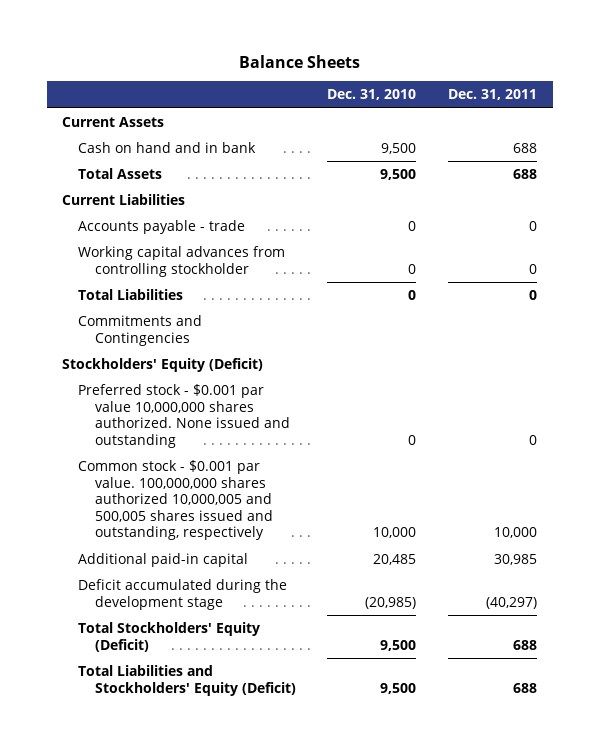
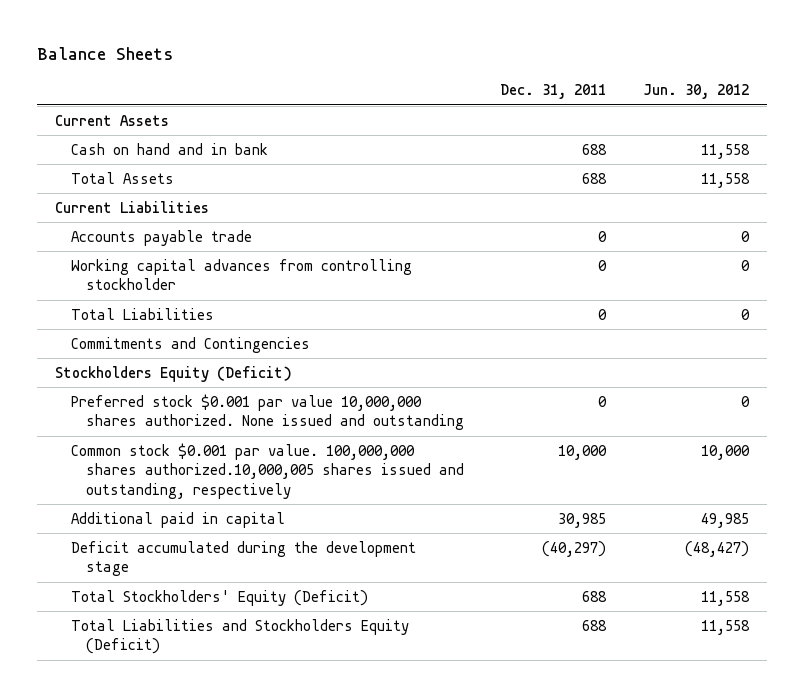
[327,89,417,101] Dec. 31, 2010 -> none
none -> [642,84,749,100] Jun. 30, 2012
[78,220,246,235] Accounts payable - trade -> [70,229,252,246] Accounts payable trade
[62,358,264,373] Stockholders' Equity (Deficit) -> [54,365,292,382] Stockholders Equity (Deficit)
[78,384,290,448] Preferred stock - $0.001 par value 10,000,000 shares authorized. None issued and outstanding -> [70,393,465,431] Preferred stock $0.001 par value 10,000,000 shares authorized. None issued and outstanding
[78,460,273,541] Common stock - $0.001 par value. 100,000,000 shares authorized 10,000,005 and 500,005 shares issued and outstanding, respectively -> [70,442,465,499] Common stock $0.001 par value. 100,000,000 shares authorized.10,000,005 shares issued and outstanding, respectively
[78,553,249,568] Additional paid-in capital -> [70,511,285,528] Additional paid in capital
[78,665,296,696] Total Liabilities and Stockholders' Equity (Deficit) -> [70,618,409,655] Total Liabilities and Stockholders Equity (Deficit)

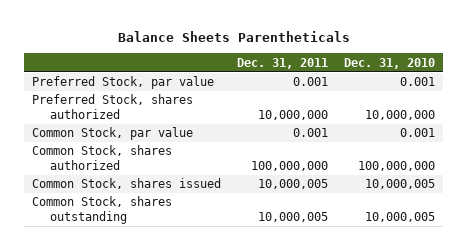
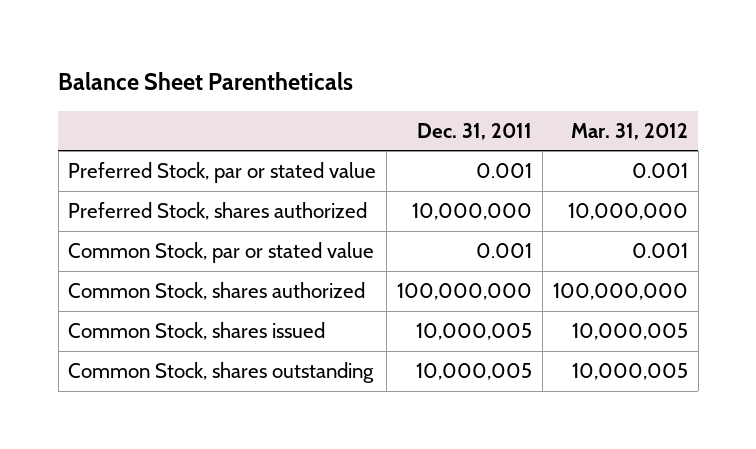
[117,30,350,42] Balance Sheets Parentheticals -> [58,72,354,91] Balance Sheet Parentheticals
[344,57,436,69] Dec. 31, 2010 -> none
none -> [570,122,688,140] Mar. 31, 2012
[32,76,215,90] Preferred Stock, par value -> [68,162,377,184] Preferred Stock, par or stated value
[32,127,194,141] Common Stock, par value -> [68,242,375,264] Common Stock, par or stated value

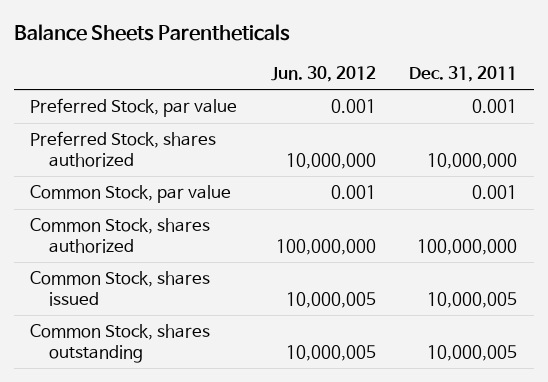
[58,72,354,91] Balance Sheet Parentheticals -> [13,23,290,41] Balance Sheets Parentheticals
[570,122,688,140] Mar. 31, 2012 -> none
none -> [270,66,376,83] Jun. 30, 2012
[68,162,377,184] Preferred Stock, par or stated value -> [30,98,238,118] Preferred Stock, par value
[68,242,375,264] Common Stock, par or stated value -> [30,185,232,204] Common Stock, par value

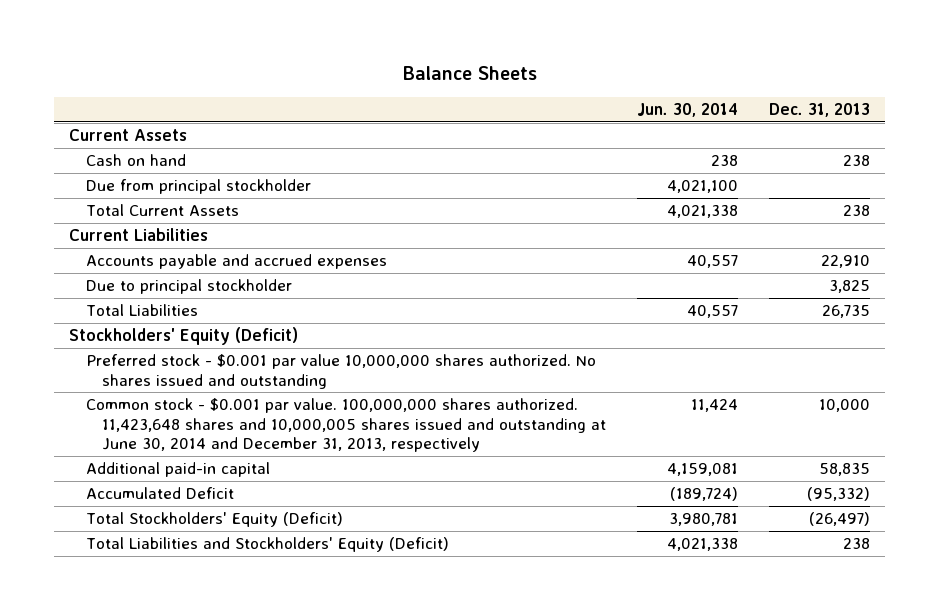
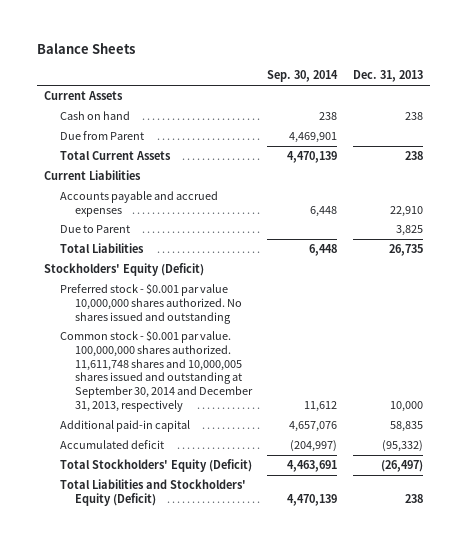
[636,103,738,118] Jun. 30, 2014 -> none
none -> [267,70,339,83] Sep. 30, 2014
[85,179,311,195] Due from principal stockholder -> [59,130,144,140] Due from Parent
[85,279,292,295] Due to principal stockholder -> [59,224,130,233] Due to Parent
[85,398,606,453] Common stock - $0.001 par value. 100,000,000 shares authorized. 11,423,648 shares and 10,000,005 shares issued and outstanding at June 30, 2014 and December 31, 2013, respectively -> [59,329,254,412] Common stock - $0.001 par value. 100,000,000 shares authorized. 11,611,748 shares and 10,000,005 shares issued and outstanding at September 30, 2014 and December 31, 2013, respectively
[85,487,234,500] Accumulated Deficit -> [59,439,164,449] Accumulated deficit

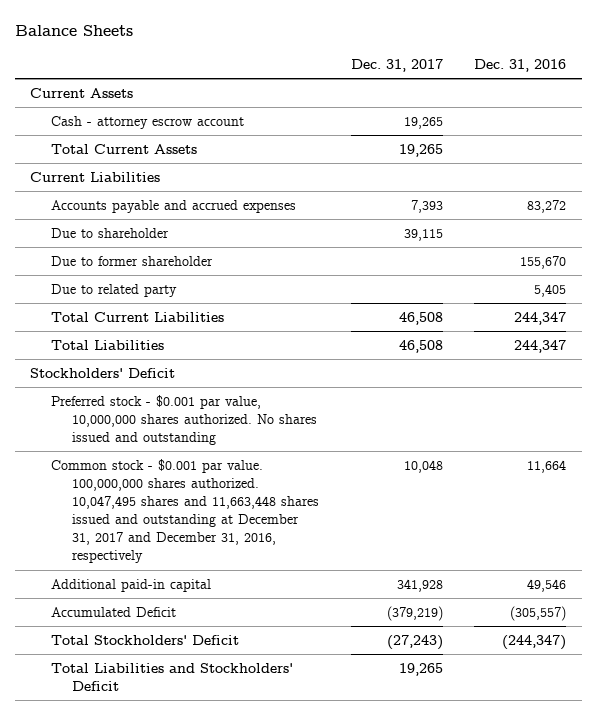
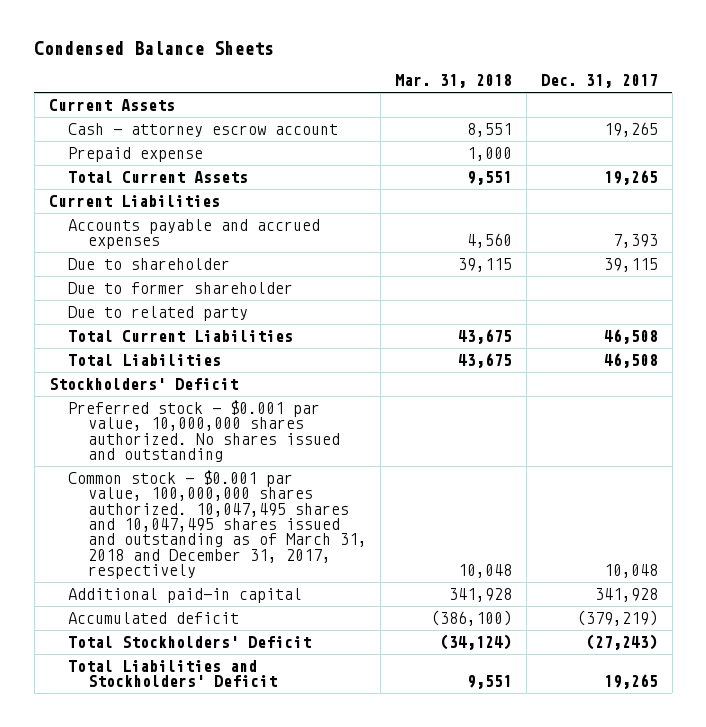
[14,25,133,37] Balance Sheets -> [34,40,275,55] Condensed Balance Sheets
[474,59,567,73] Dec. 31, 2016 -> none
none -> [395,73,513,88] Mar. 31, 2018
none -> [68,147,204,163] Prepaid expense
[51,458,319,564] Common stock - $0.001 par value. 100,000,000 shares authorized. 10,047,495 shares and 11,663,448 shares issued and outstanding at December 31, 2017 and December 31, 2016, respectively -> [68,470,367,580] Common stock - $0.001 par value, 100,000,000 shares authorized. 10,047,495 shares and 10,047,495 shares issued and outstanding as of March 31, 2018 and December 31, 2017, respectively
[51,606,177,617] Accumulated Deficit -> [68,612,240,625] Accumulated deficit

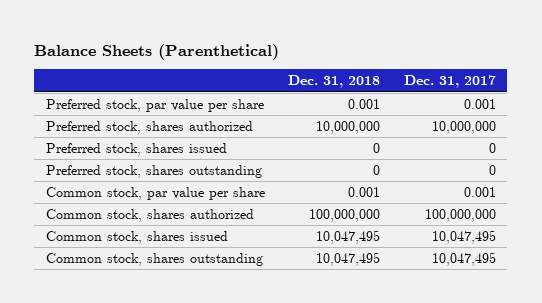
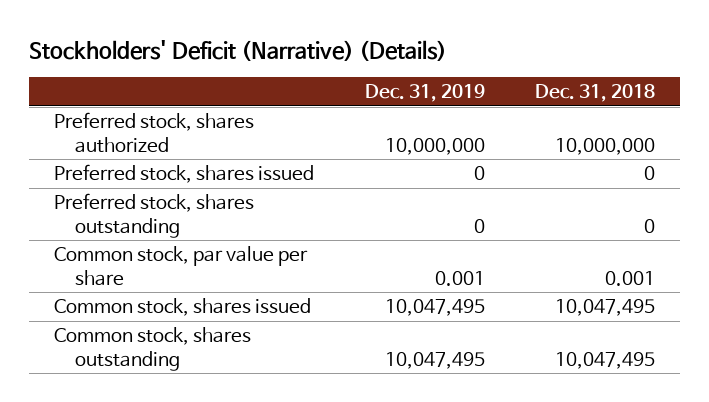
[34,43,280,60] Balance Sheets (Parenthetical) -> [29,40,448,62] Stockholders' Deficit (Narrative) (Details)
[403,75,496,89] Dec. 31, 2017 -> none
none -> [364,83,485,102] Dec. 31, 2019
[45,98,264,112] Preferred stock, par value per share -> none
[45,208,254,222] Common stock, shares authorized -> none

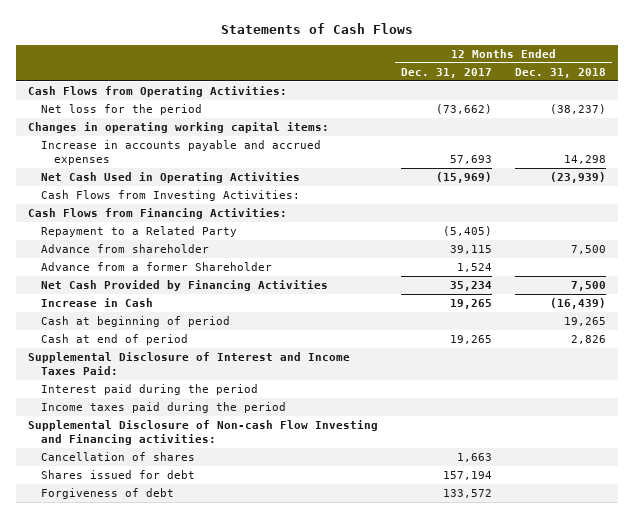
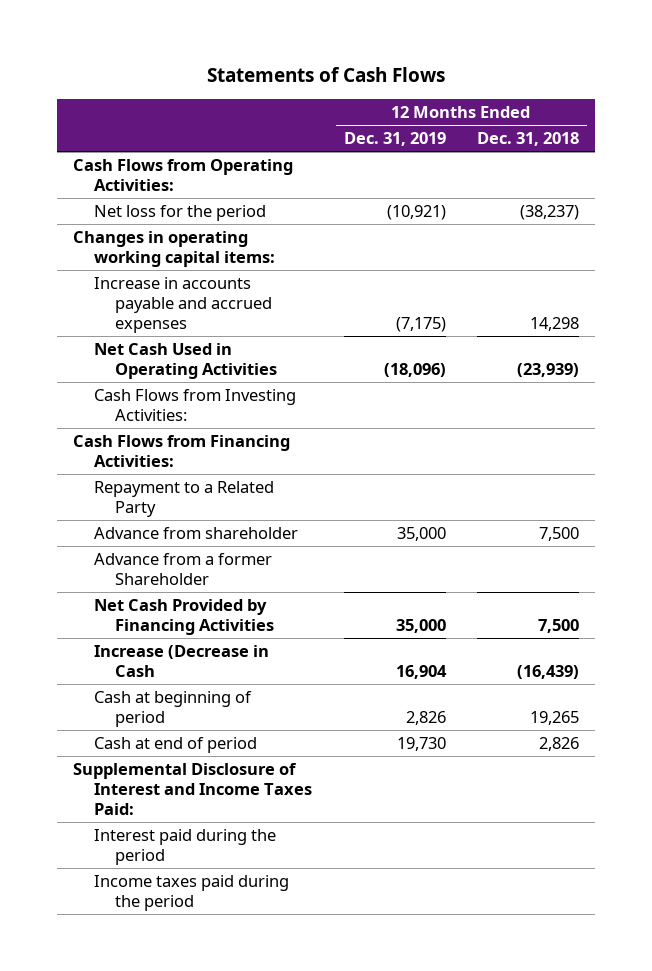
[401,67,493,78] Dec. 31, 2017 -> none
none -> [343,132,446,147] Dec. 31, 2019
[41,297,154,307] Increase in Cash -> [93,645,269,677] Increase (Decrease in Cash
[27,419,378,445] Supplemental Disclosure of Non-cash Flow Investing and Financing activities: -> none
[41,451,196,461] Cancellation of shares -> none
[41,469,196,479] Shares issued for debt -> none
[41,487,175,499] Forgiveness of debt -> none

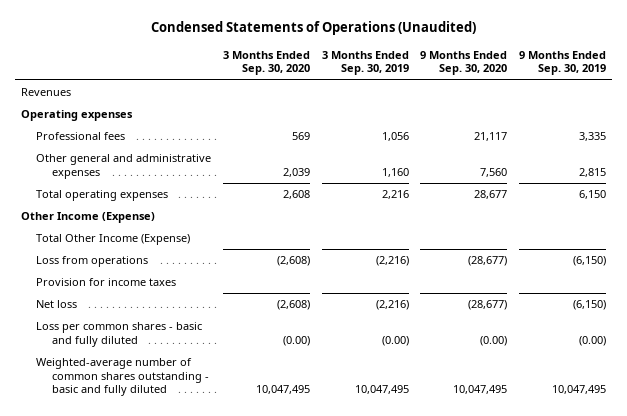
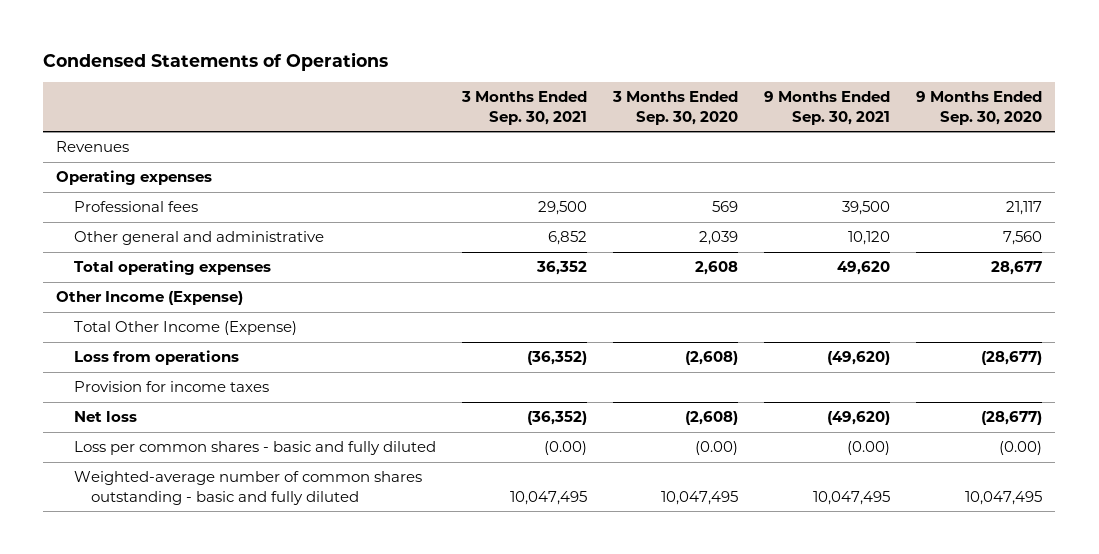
[150,21,476,36] Condensed Statements of Operations (Unaudited) -> [43,51,389,71] Condensed Statements of Operations
[321,50,409,76] 3 Months Ended Sep. 30, 2019 -> none
[519,50,607,76] 9 Months Ended Sep. 30, 2019 -> none
none -> [460,91,587,125] 3 Months Ended Sep. 30, 2021
none -> [764,91,891,125] 9 Months Ended Sep. 30, 2021
[36,154,212,179] Other general and administrative expenses -> [73,231,324,246] Other general and administrative

